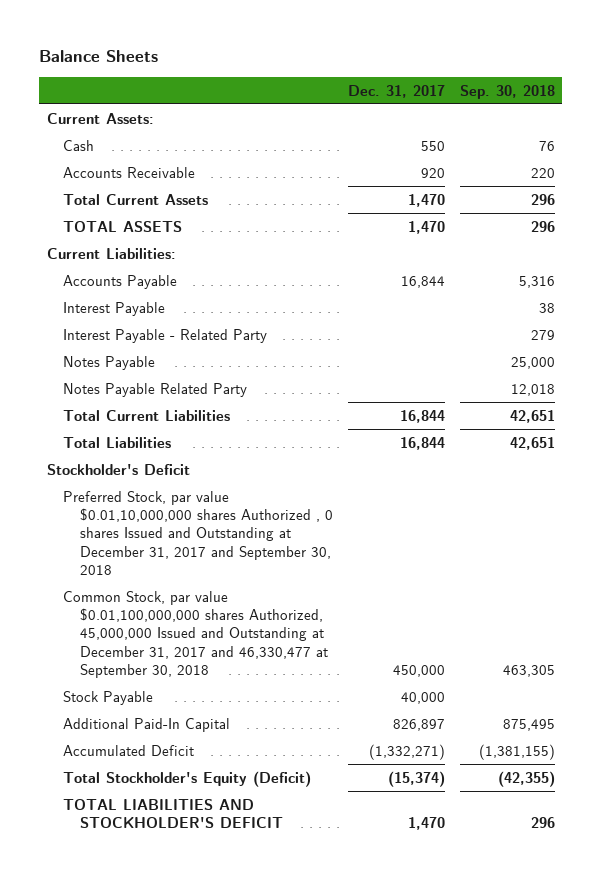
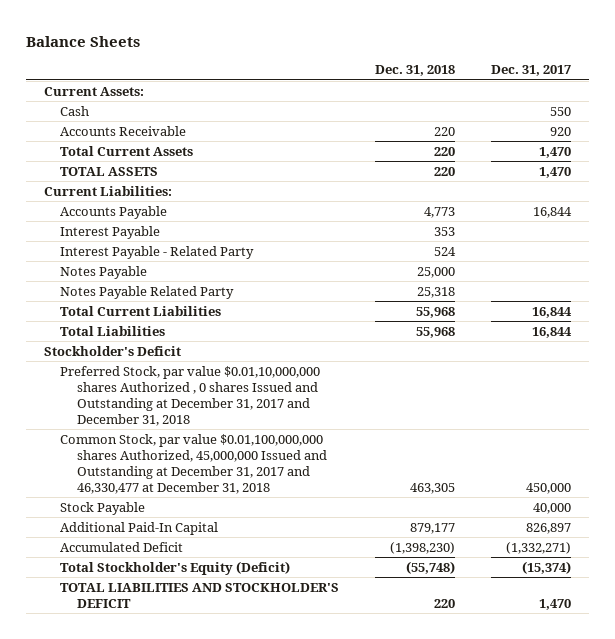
[459,84,555,99] Sep. 30, 2018 -> none
none -> [375,65,456,77] Dec. 31, 2018
[63,490,334,575] Preferred Stock, par value $0.01,10,000,000 shares Authorized , 0 shares Issued and Outstanding at December 31, 2017 and September 30, 2018 -> [60,365,321,427] Preferred Stock, par value $0.01,10,000,000 shares Authorized , 0 shares Issued and Outstanding at December 31, 2017 and December 31, 2018
[63,590,329,678] Common Stock, par value $0.01,100,000,000 shares Authorized, 45,000,000 Issued and Outstanding at December 31, 2017 and 46,330,477 at September 30, 2018 -> [60,433,327,495] Common Stock, par value $0.01,100,000,000 shares Authorized, 45,000,000 Issued and Outstanding at December 31, 2017 and 46,330,477 at December 31, 2018

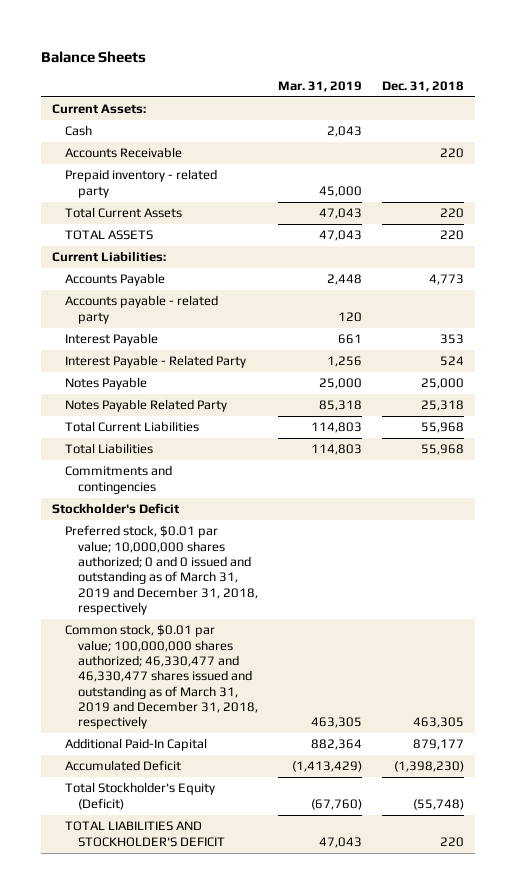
[490,65,571,77] Dec. 31, 2017 -> none
none -> [278,80,363,92] Mar. 31, 2019
none -> [64,169,217,198] Prepaid inventory - related party
none -> [64,295,218,324] Accounts payable - related party
none -> [64,465,172,494] Commitments and contingencies
[60,501,146,515] Stock Payable -> none
[60,365,321,427] Preferred Stock, par value $0.01,10,000,000 shares Authorized , 0 shares Issued and Outstanding at December 31, 2017 and December 31, 2018 -> [64,525,258,616] Preferred stock, $0.01 par value; 10,000,000 shares authorized; 0 and 0 issued and outstanding as of March 31, 2019 and December 31, 2018, respectively
[60,433,327,495] Common Stock, par value $0.01,100,000,000 shares Authorized, 45,000,000 Issued and Outstanding at December 31, 2017 and 46,330,477 at December 31, 2018 -> [64,624,258,730] Common stock, $0.01 par value; 100,000,000 shares authorized; 46,330,477 and 46,330,477 shares issued and outstanding as of March 31, 2019 and December 31, 2018, respectively

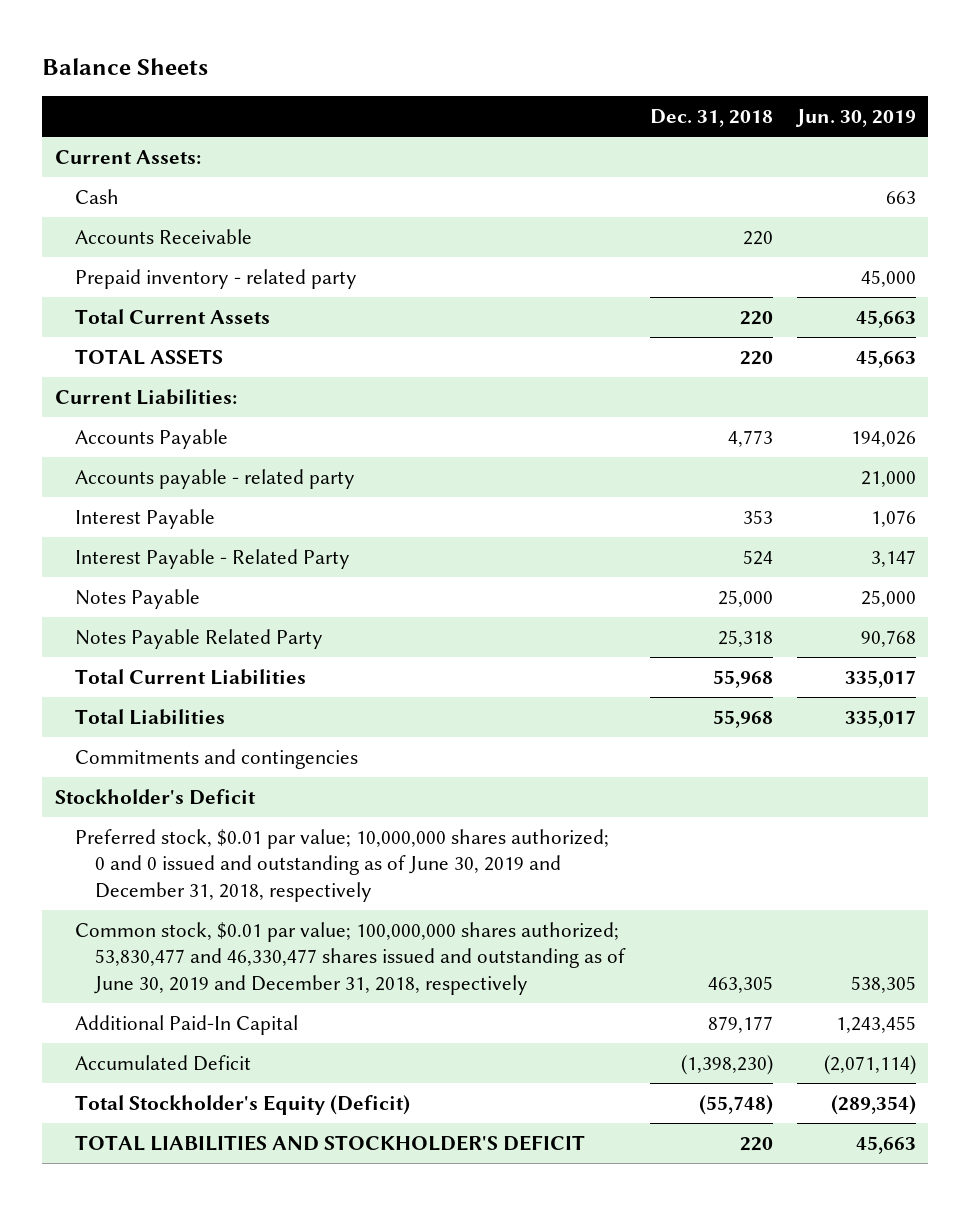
[278,80,363,92] Mar. 31, 2019 -> none
none -> [795,109,917,128] Jun. 30, 2019
[64,525,258,616] Preferred stock, $0.01 par value; 10,000,000 shares authorized; 0 and 0 issued and outstanding as of March 31, 2019 and December 31, 2018, respectively -> [74,828,609,903] Preferred stock, $0.01 par value; 10,000,000 shares authorized; 0 and 0 issued and outstanding as of June 30, 2019 and December 31, 2018, respectively
[64,624,258,730] Common stock, $0.01 par value; 100,000,000 shares authorized; 46,330,477 and 46,330,477 shares issued and outstanding as of March 31, 2019 and December 31, 2018, respectively -> [74,921,626,996] Common stock, $0.01 par value; 100,000,000 shares authorized; 53,830,477 and 46,330,477 shares issued and outstanding as of June 30, 2019 and December 31, 2018, respectively

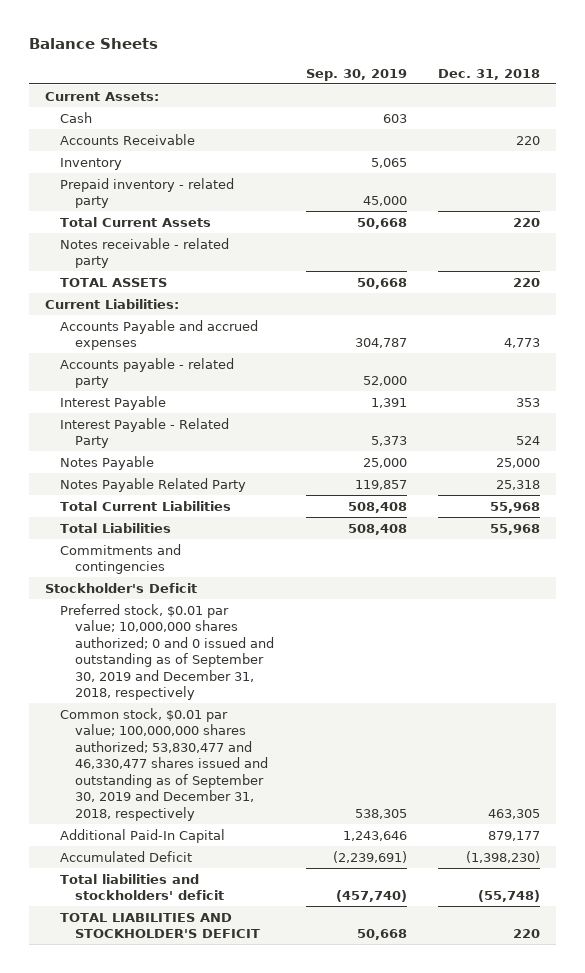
[795,109,917,128] Jun. 30, 2019 -> none
none -> [305,68,407,81] Sep. 30, 2019
none -> [59,157,122,170] Inventory
none -> [59,237,229,269] Notes receivable - related party
[74,428,228,449] Accounts Payable -> [59,319,258,351] Accounts Payable and accrued expenses
[74,828,609,903] Preferred stock, $0.01 par value; 10,000,000 shares authorized; 0 and 0 issued and outstanding as of June 30, 2019 and December 31, 2018, respectively -> [59,603,275,701] Preferred stock, $0.01 par value; 10,000,000 shares authorized; 0 and 0 issued and outstanding as of September 30, 2019 and December 31, 2018, respectively
[74,921,626,996] Common stock, $0.01 par value; 100,000,000 shares authorized; 53,830,477 and 46,330,477 shares issued and outstanding as of June 30, 2019 and December 31, 2018, respectively -> [59,707,269,821] Common stock, $0.01 par value; 100,000,000 shares authorized; 53,830,477 and 46,330,477 shares issued and outstanding as of September 30, 2019 and December 31, 2018, respectively
[74,1094,410,1115] Total Stockholder's Equity (Deficit) -> [59,873,225,901] Total liabilities and stockholders' deficit

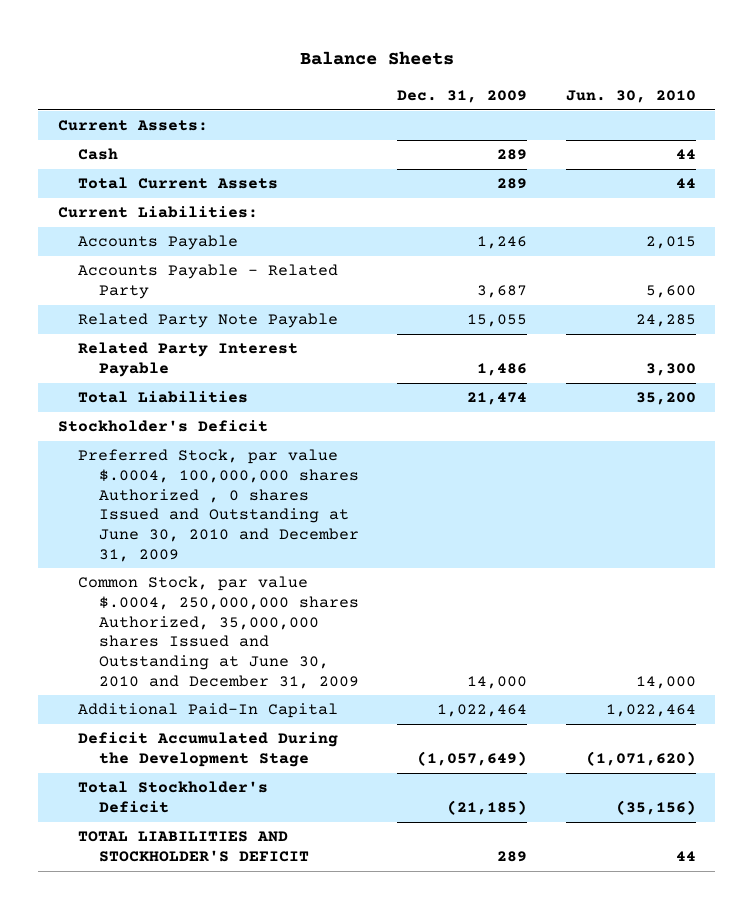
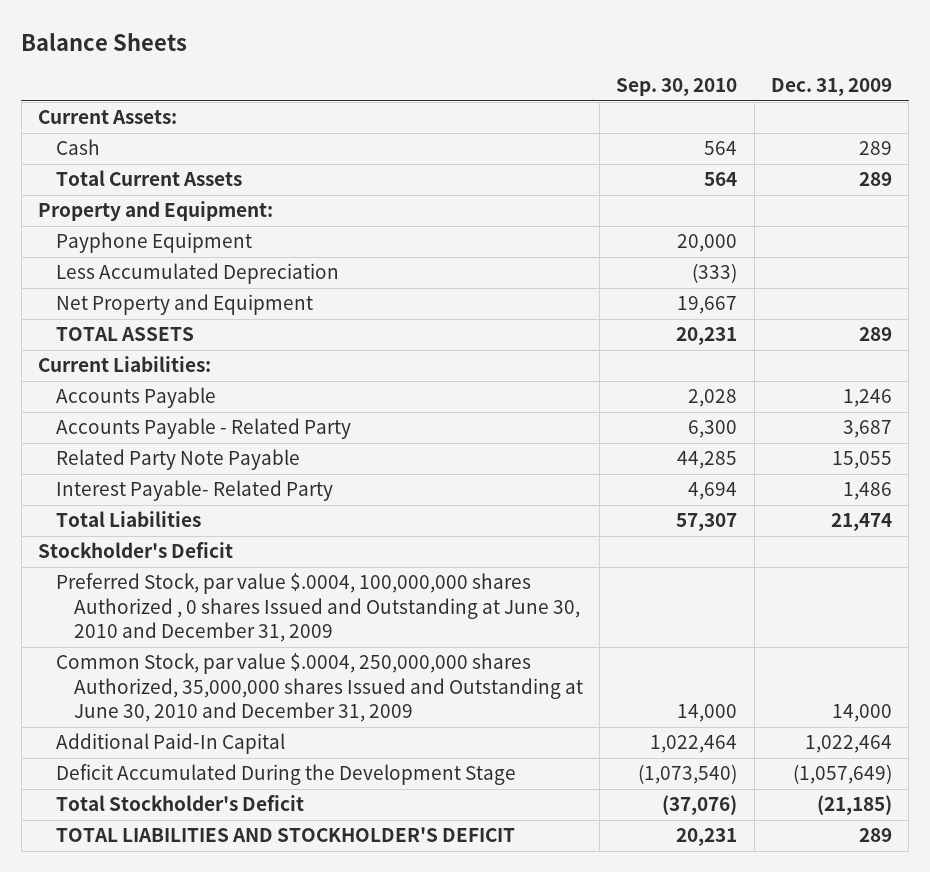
[565,89,696,103] Jun. 30, 2010 -> none
none -> [616,78,738,97] Sep. 30, 2010
none -> [38,201,274,222] Property and Equipment:
none -> [55,232,252,254] Payphone Equipment
none -> [55,263,339,285] Less Accumulated Depreciation
none -> [55,294,313,316] Net Property and Equipment
none -> [55,327,194,342] TOTAL ASSETS
[78,342,299,378] Related Party Interest Payable -> [55,480,333,502] Interest Payable- Related Party

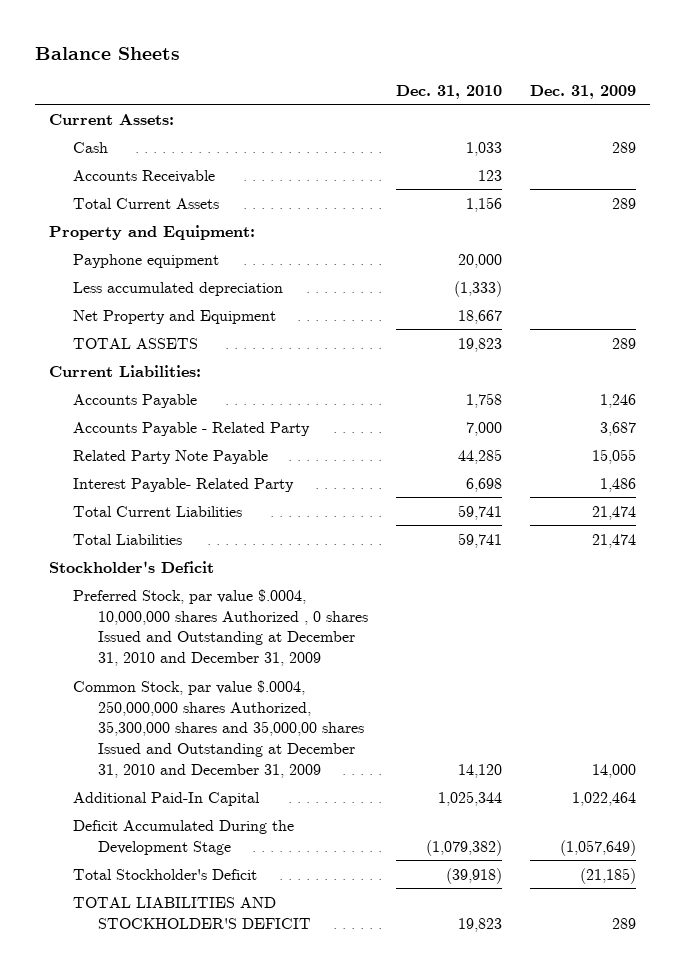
[616,78,738,97] Sep. 30, 2010 -> none
none -> [396,84,503,99] Dec. 31, 2010
none -> [73,169,216,183] Accounts Receivable
[55,232,252,254] Payphone Equipment -> [73,253,220,268] Payphone equipment
[55,263,339,285] Less Accumulated Depreciation -> [73,281,284,296] Less accumulated depreciation
none -> [73,505,243,517] Total Current Liabilities
[55,573,580,643] Preferred Stock, par value $.0004, 100,000,000 shares Authorized , 0 shares Issued and Outstanding at June 30, 2010 and December 31, 2009 -> [73,588,369,666] Preferred Stock, par value $.0004, 10,000,000 shares Authorized , 0 shares Issued and Outstanding at December 31, 2010 and December 31, 2009
[55,653,583,723] Common Stock, par value $.0004, 250,000,000 shares Authorized, 35,000,000 shares Issued and Outstanding at June 30, 2010 and December 31, 2009 -> [73,679,365,778] Common Stock, par value $.0004, 250,000,000 shares Authorized, 35,300,000 shares and 35,000,00 shares Issued and Outstanding at December 31, 2010 and December 31, 2009

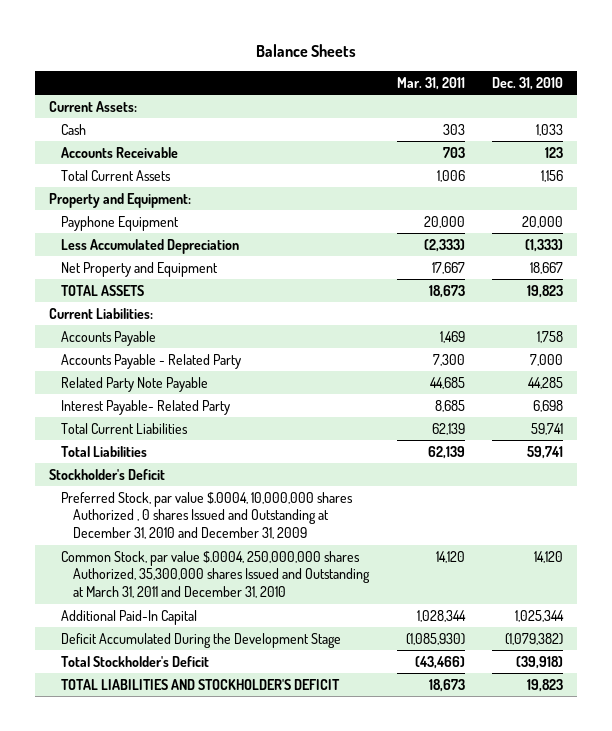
[530,84,637,99] Dec. 31, 2009 -> none
none -> [396,76,465,90] Mar. 31, 2011
[73,253,220,268] Payphone equipment -> [61,215,180,231] Payphone Equipment
[73,281,284,296] Less accumulated depreciation -> [61,238,240,254] Less Accumulated Depreciation
[73,679,365,778] Common Stock, par value $.0004, 250,000,000 shares Authorized, 35,300,000 shares and 35,000,00 shares Issued and Outstanding at December 31, 2010 and December 31, 2009 -> [61,550,370,599] Common Stock, par value $.0004, 250,000,000 shares Authorized, 35,300,000 shares Issued and Outstanding at March 31, 2011 and December 31, 2010

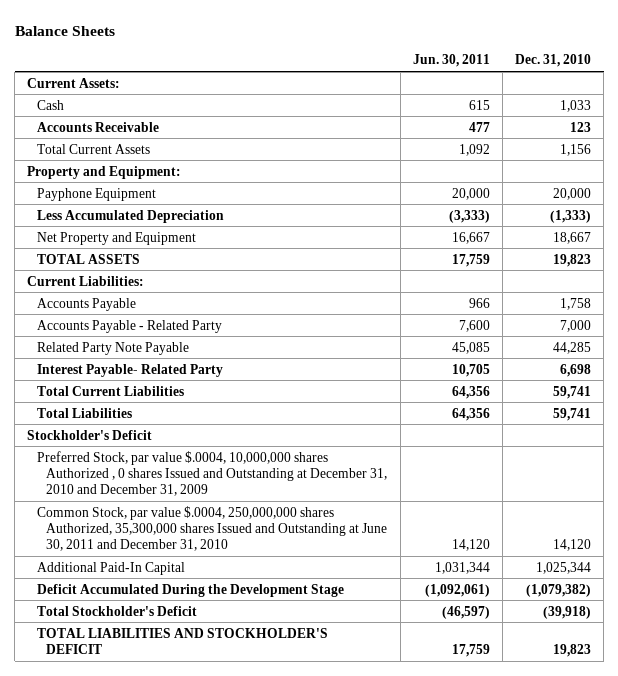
[396,76,465,90] Mar. 31, 2011 -> none
none -> [412,54,490,68] Jun. 30, 2011
[61,550,370,599] Common Stock, par value $.0004, 250,000,000 shares Authorized, 35,300,000 shares Issued and Outstanding at March 31, 2011 and December 31, 2010 -> [36,505,388,552] Common Stock, par value $.0004, 250,000,000 shares Authorized, 35,300,000 shares Issued and Outstanding at June 30, 2011 and December 31, 2010

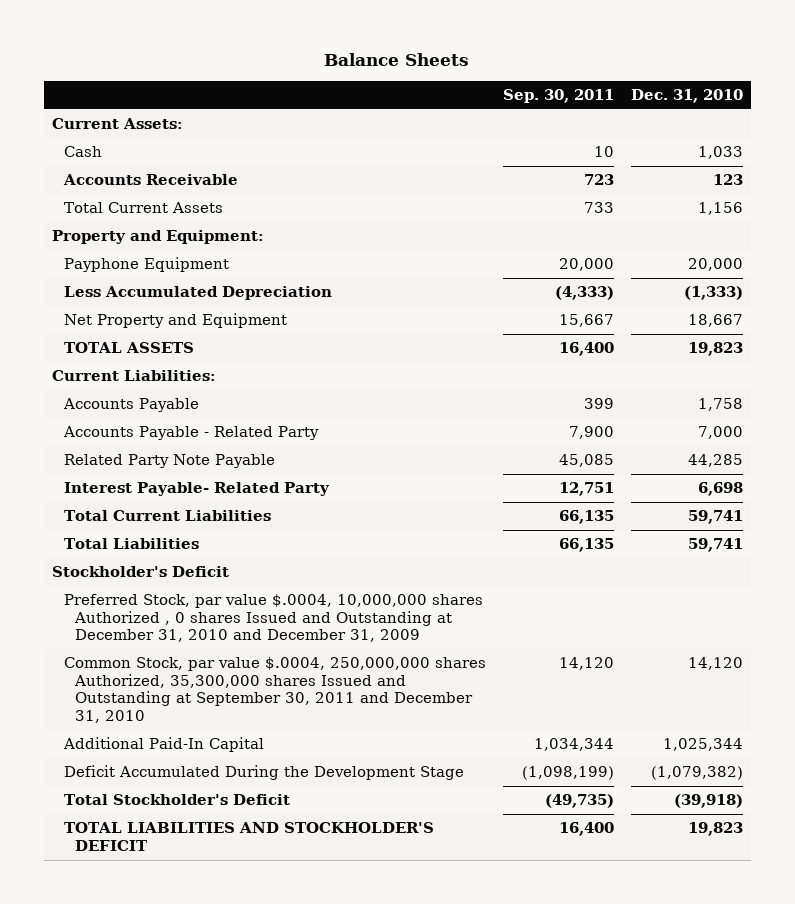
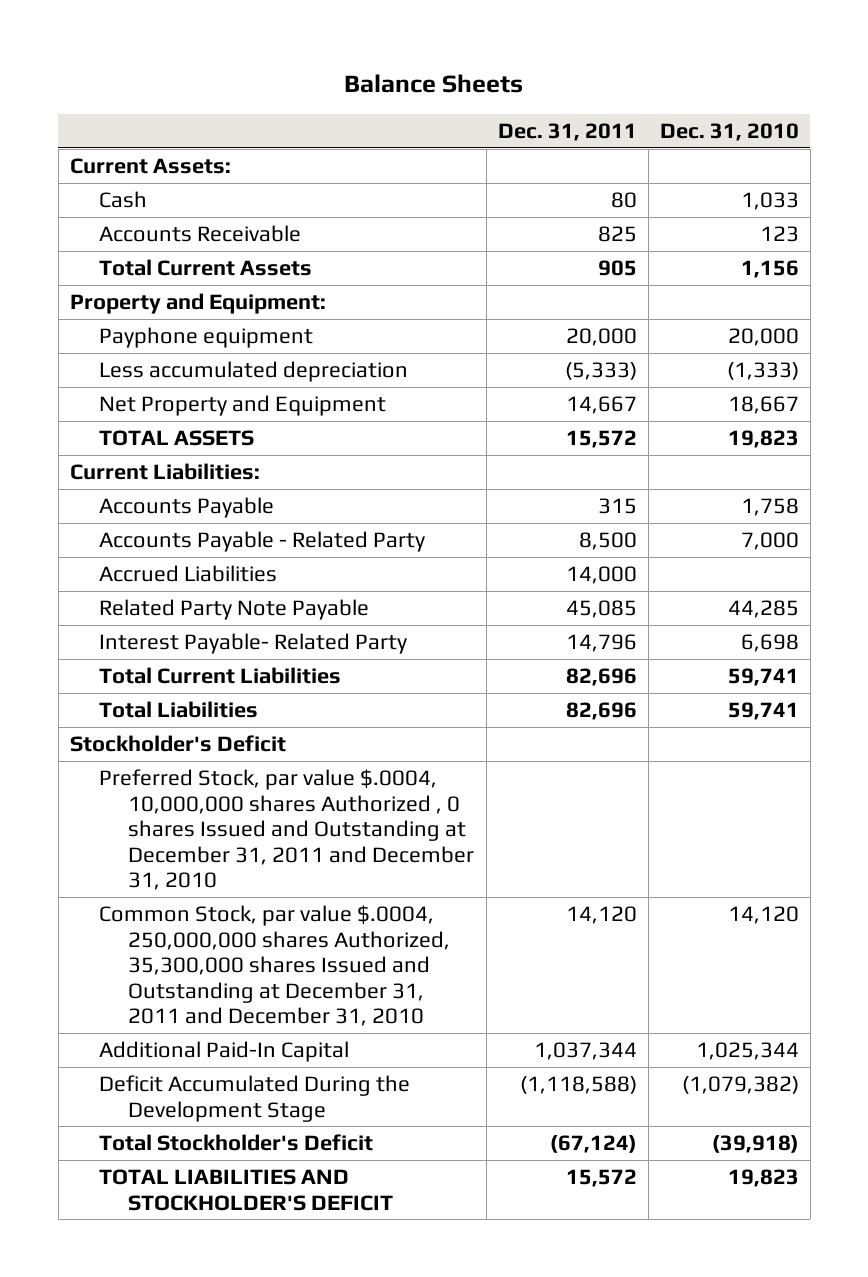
[502,88,614,103] Sep. 30, 2011 -> none
none -> [497,123,637,142] Dec. 31, 2011
[63,257,229,273] Payphone Equipment -> [99,327,314,349] Payphone equipment
[63,286,332,301] Less Accumulated Depreciation -> [99,361,409,383] Less accumulated depreciation
none -> [99,565,278,583] Accrued Liabilities
[63,594,483,643] Preferred Stock, par value $.0004, 10,000,000 shares Authorized , 0 shares Issued and Outstanding at December 31, 2010 and December 31, 2009 -> [99,769,475,891] Preferred Stock, par value $.0004, 10,000,000 shares Authorized , 0 shares Issued and Outstanding at December 31, 2011 and December 31, 2010
[63,657,486,723] Common Stock, par value $.0004, 250,000,000 shares Authorized, 35,300,000 shares Issued and Outstanding at September 30, 2011 and December 31, 2010 -> [99,905,451,1027] Common Stock, par value $.0004, 250,000,000 shares Authorized, 35,300,000 shares Issued and Outstanding at December 31, 2011 and December 31, 2010

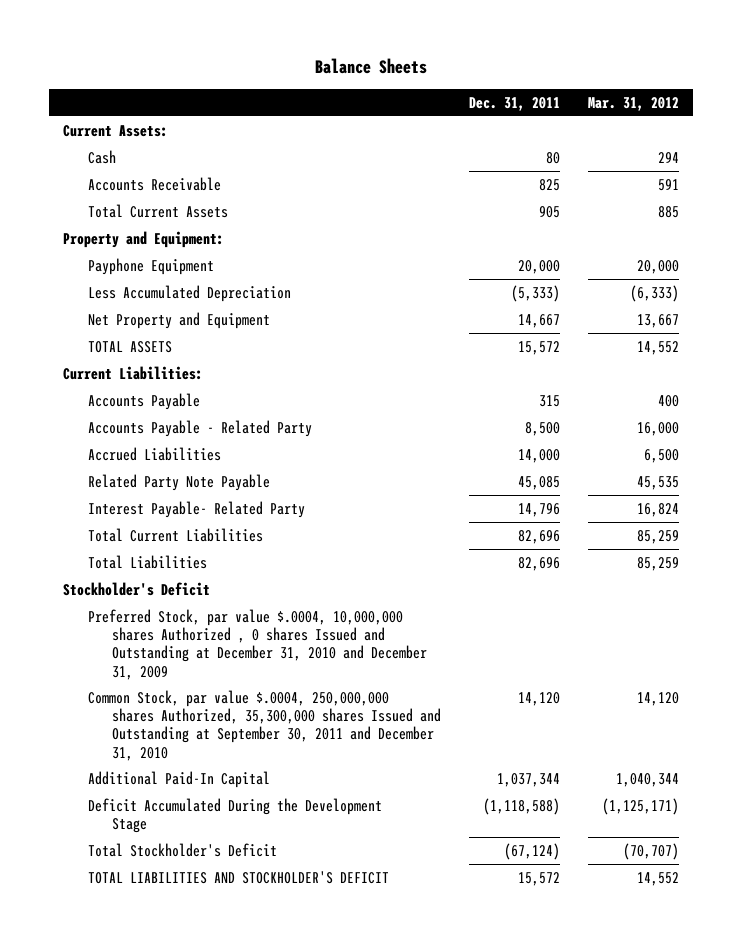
[659,123,799,142] Dec. 31, 2010 -> none
none -> [588,96,680,111] Mar. 31, 2012
[99,327,314,349] Payphone equipment -> [87,257,214,275] Payphone Equipment
[99,361,409,383] Less accumulated depreciation -> [87,284,291,302] Less Accumulated Depreciation
[99,769,475,891] Preferred Stock, par value $.0004, 10,000,000 shares Authorized , 0 shares Issued and Outstanding at December 31, 2011 and December 31, 2010 -> [87,608,428,680] Preferred Stock, par value $.0004, 10,000,000 shares Authorized , 0 shares Issued and Outstanding at December 31, 2010 and December 31, 2009
[99,905,451,1027] Common Stock, par value $.0004, 250,000,000 shares Authorized, 35,300,000 shares Issued and Outstanding at December 31, 2011 and December 31, 2010 -> [87,689,442,761] Common Stock, par value $.0004, 250,000,000 shares Authorized, 35,300,000 shares Issued and Outstanding at September 30, 2011 and December 31, 2010

